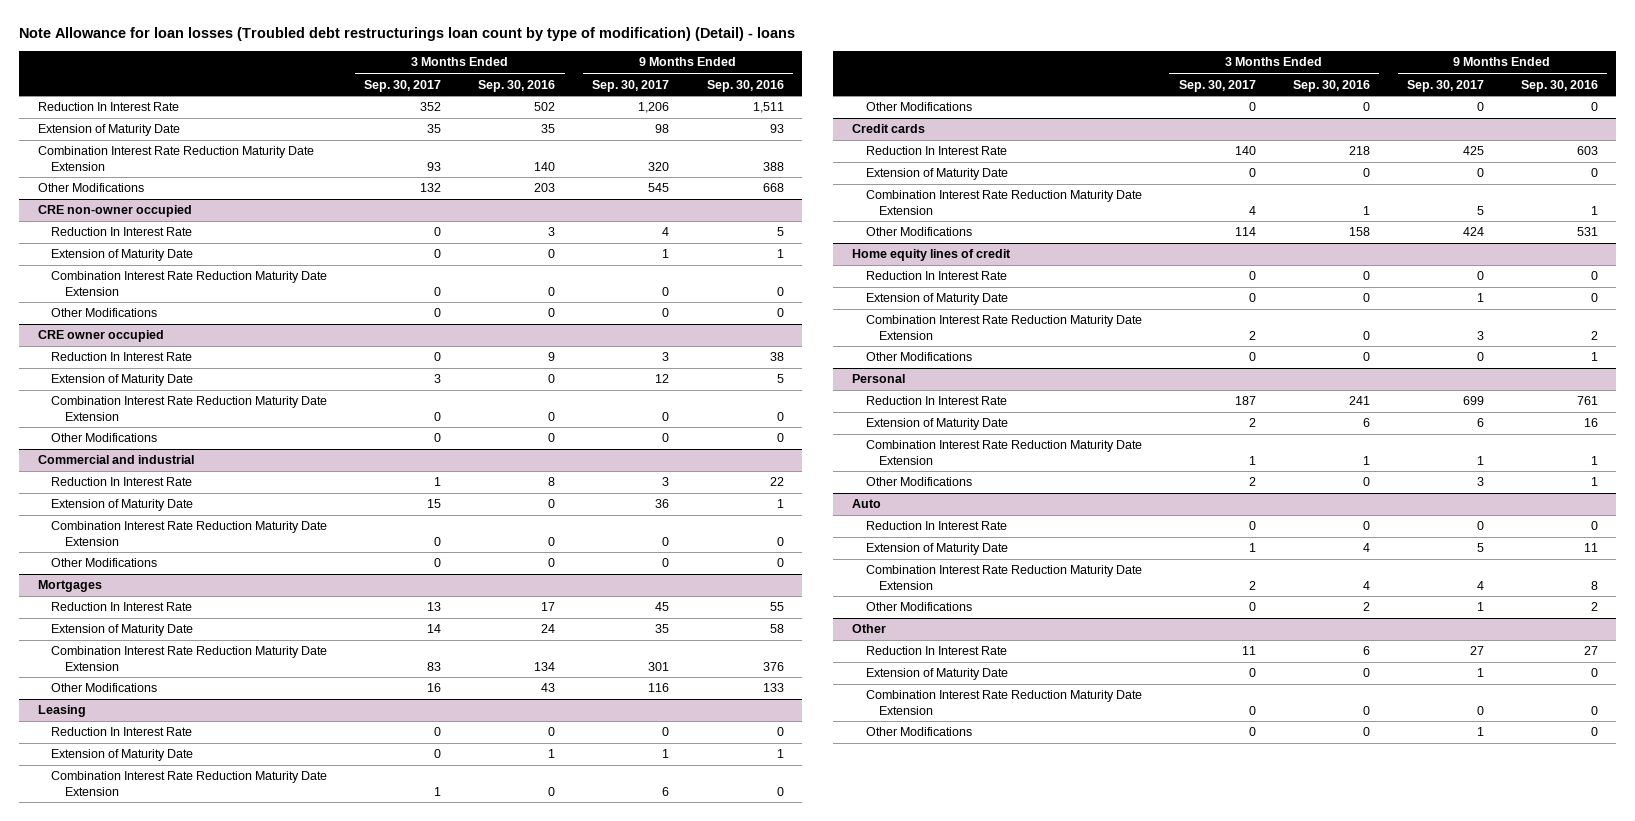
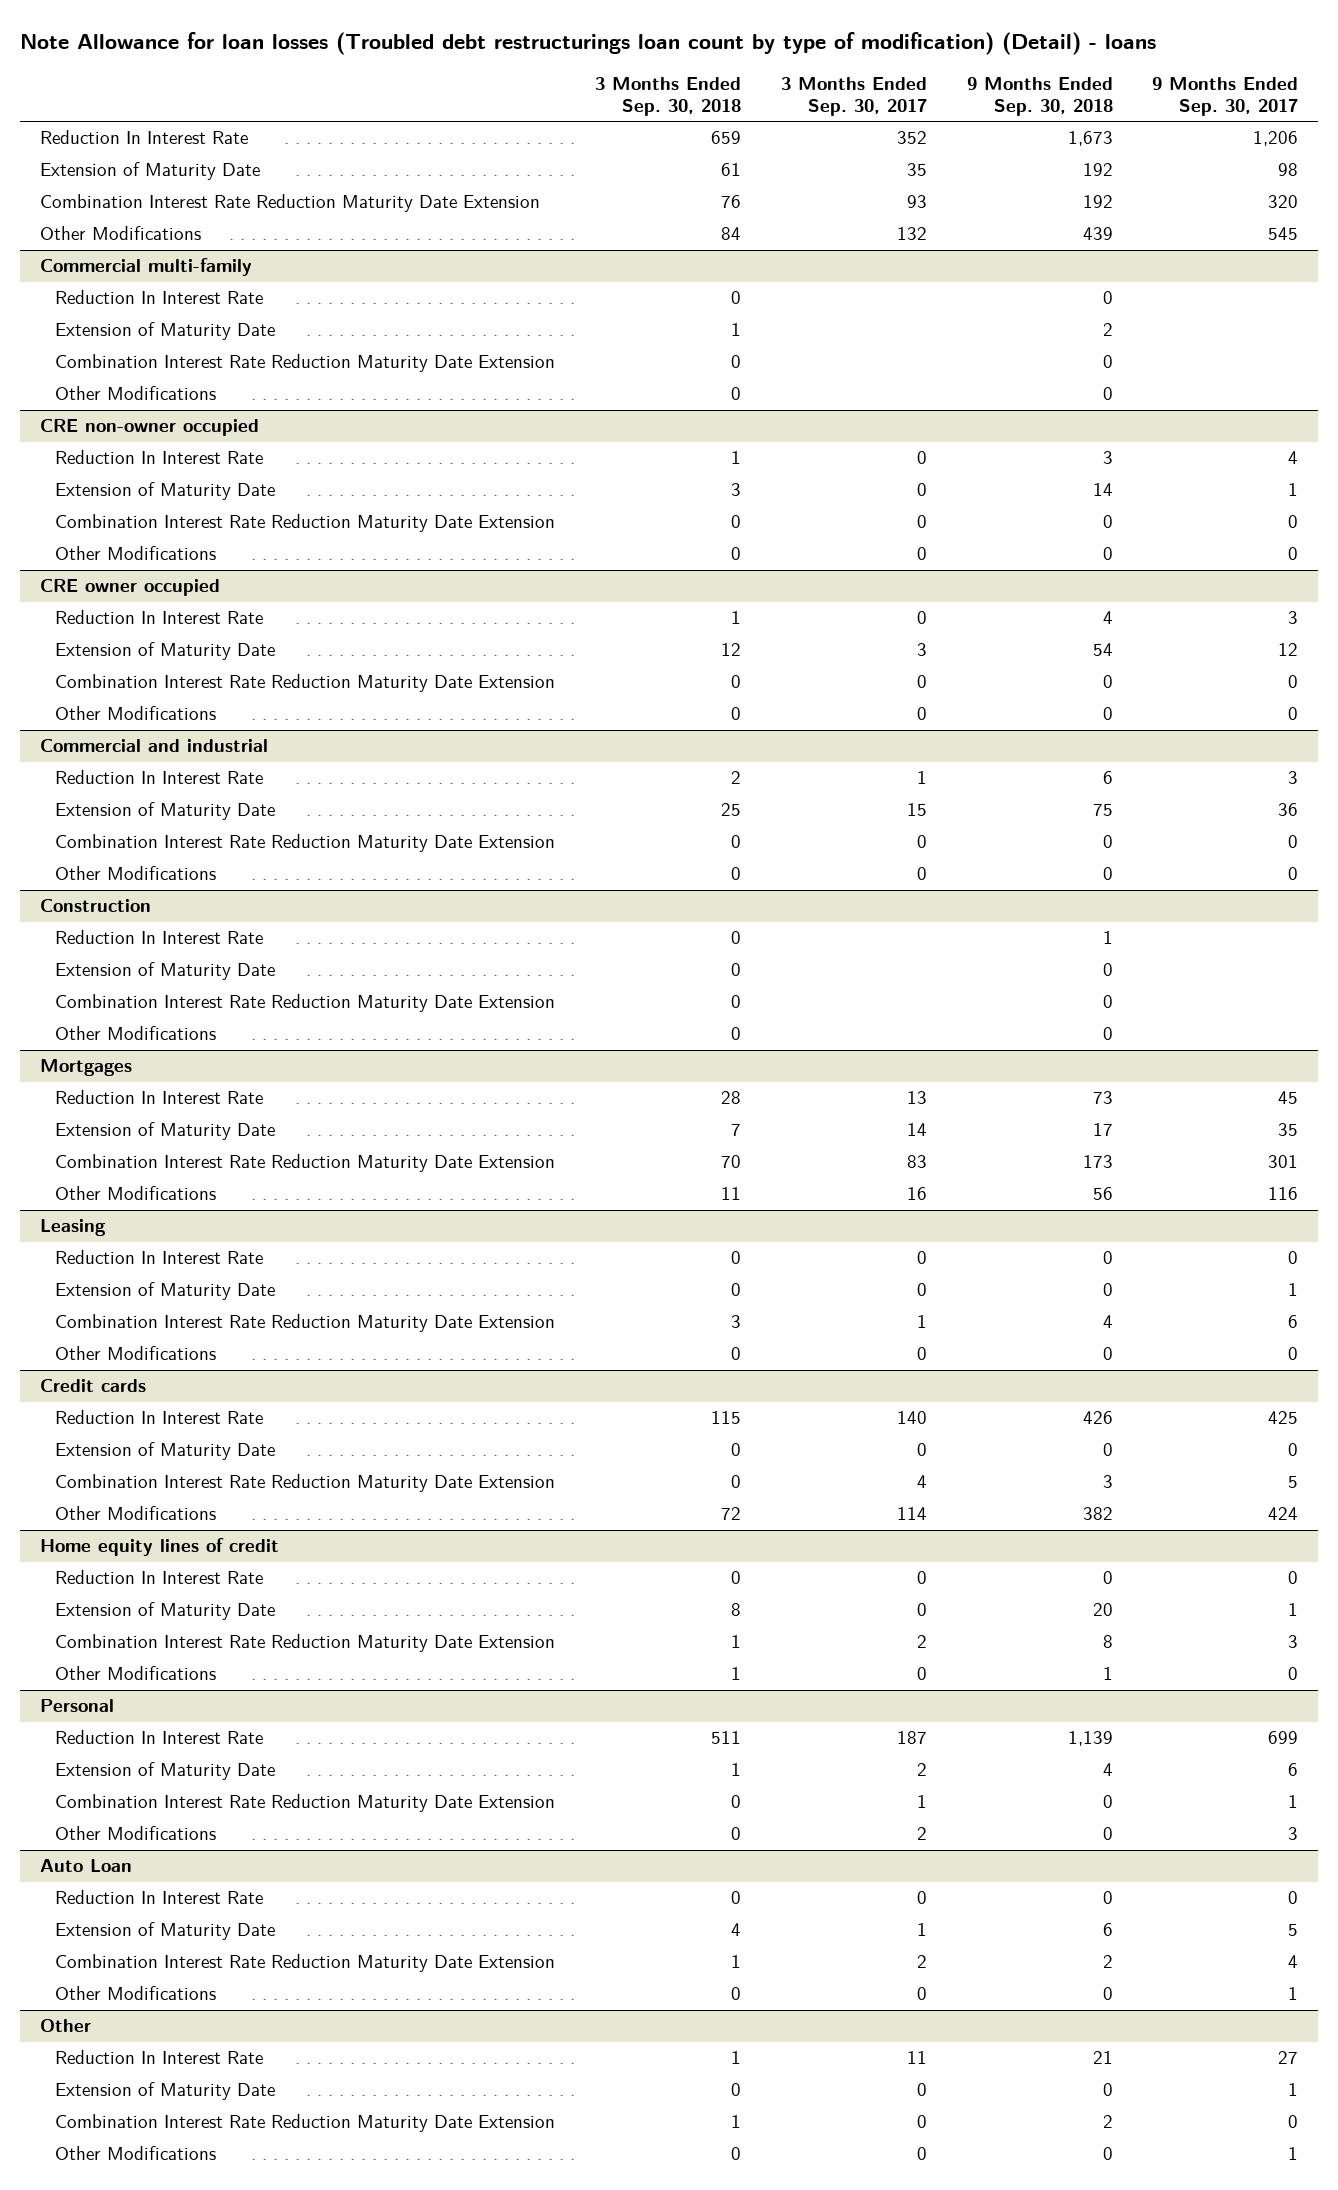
[478,79,556,92] Sep. 30, 2016 -> none
[706,79,784,92] Sep. 30, 2016 -> none
none -> [595,76,742,117] 3 Months Ended Sep. 30, 2018
none -> [966,76,1113,117] 9 Months Ended Sep. 30, 2018
none -> [39,258,252,277] Commercial multi-family
none -> [55,290,264,305] Reduction In Interest Rate
none -> [55,322,276,341] Extension of Maturity Date
none -> [55,354,556,373] Combination Interest Rate Reduction Maturity Date Extension
none -> [55,386,217,401] Other Modifications
none -> [39,899,151,913] Construction
none -> [55,930,264,945] Reduction In Interest Rate
none -> [55,962,276,981] Extension of Maturity Date
none -> [55,994,556,1013] Combination Interest Rate Reduction Maturity Date Extension
none -> [55,1026,217,1041] Other Modifications
[851,499,881,509] Auto -> [39,1859,132,1873] Auto Loan

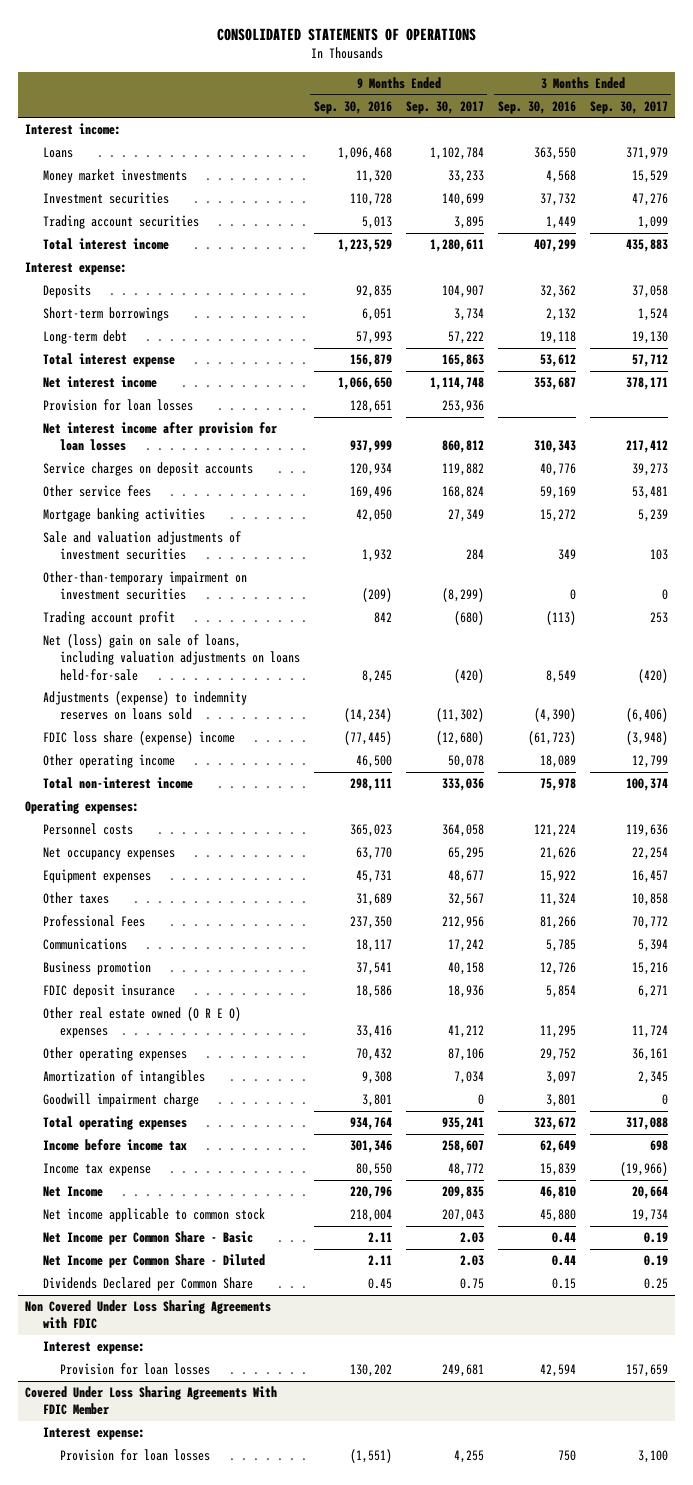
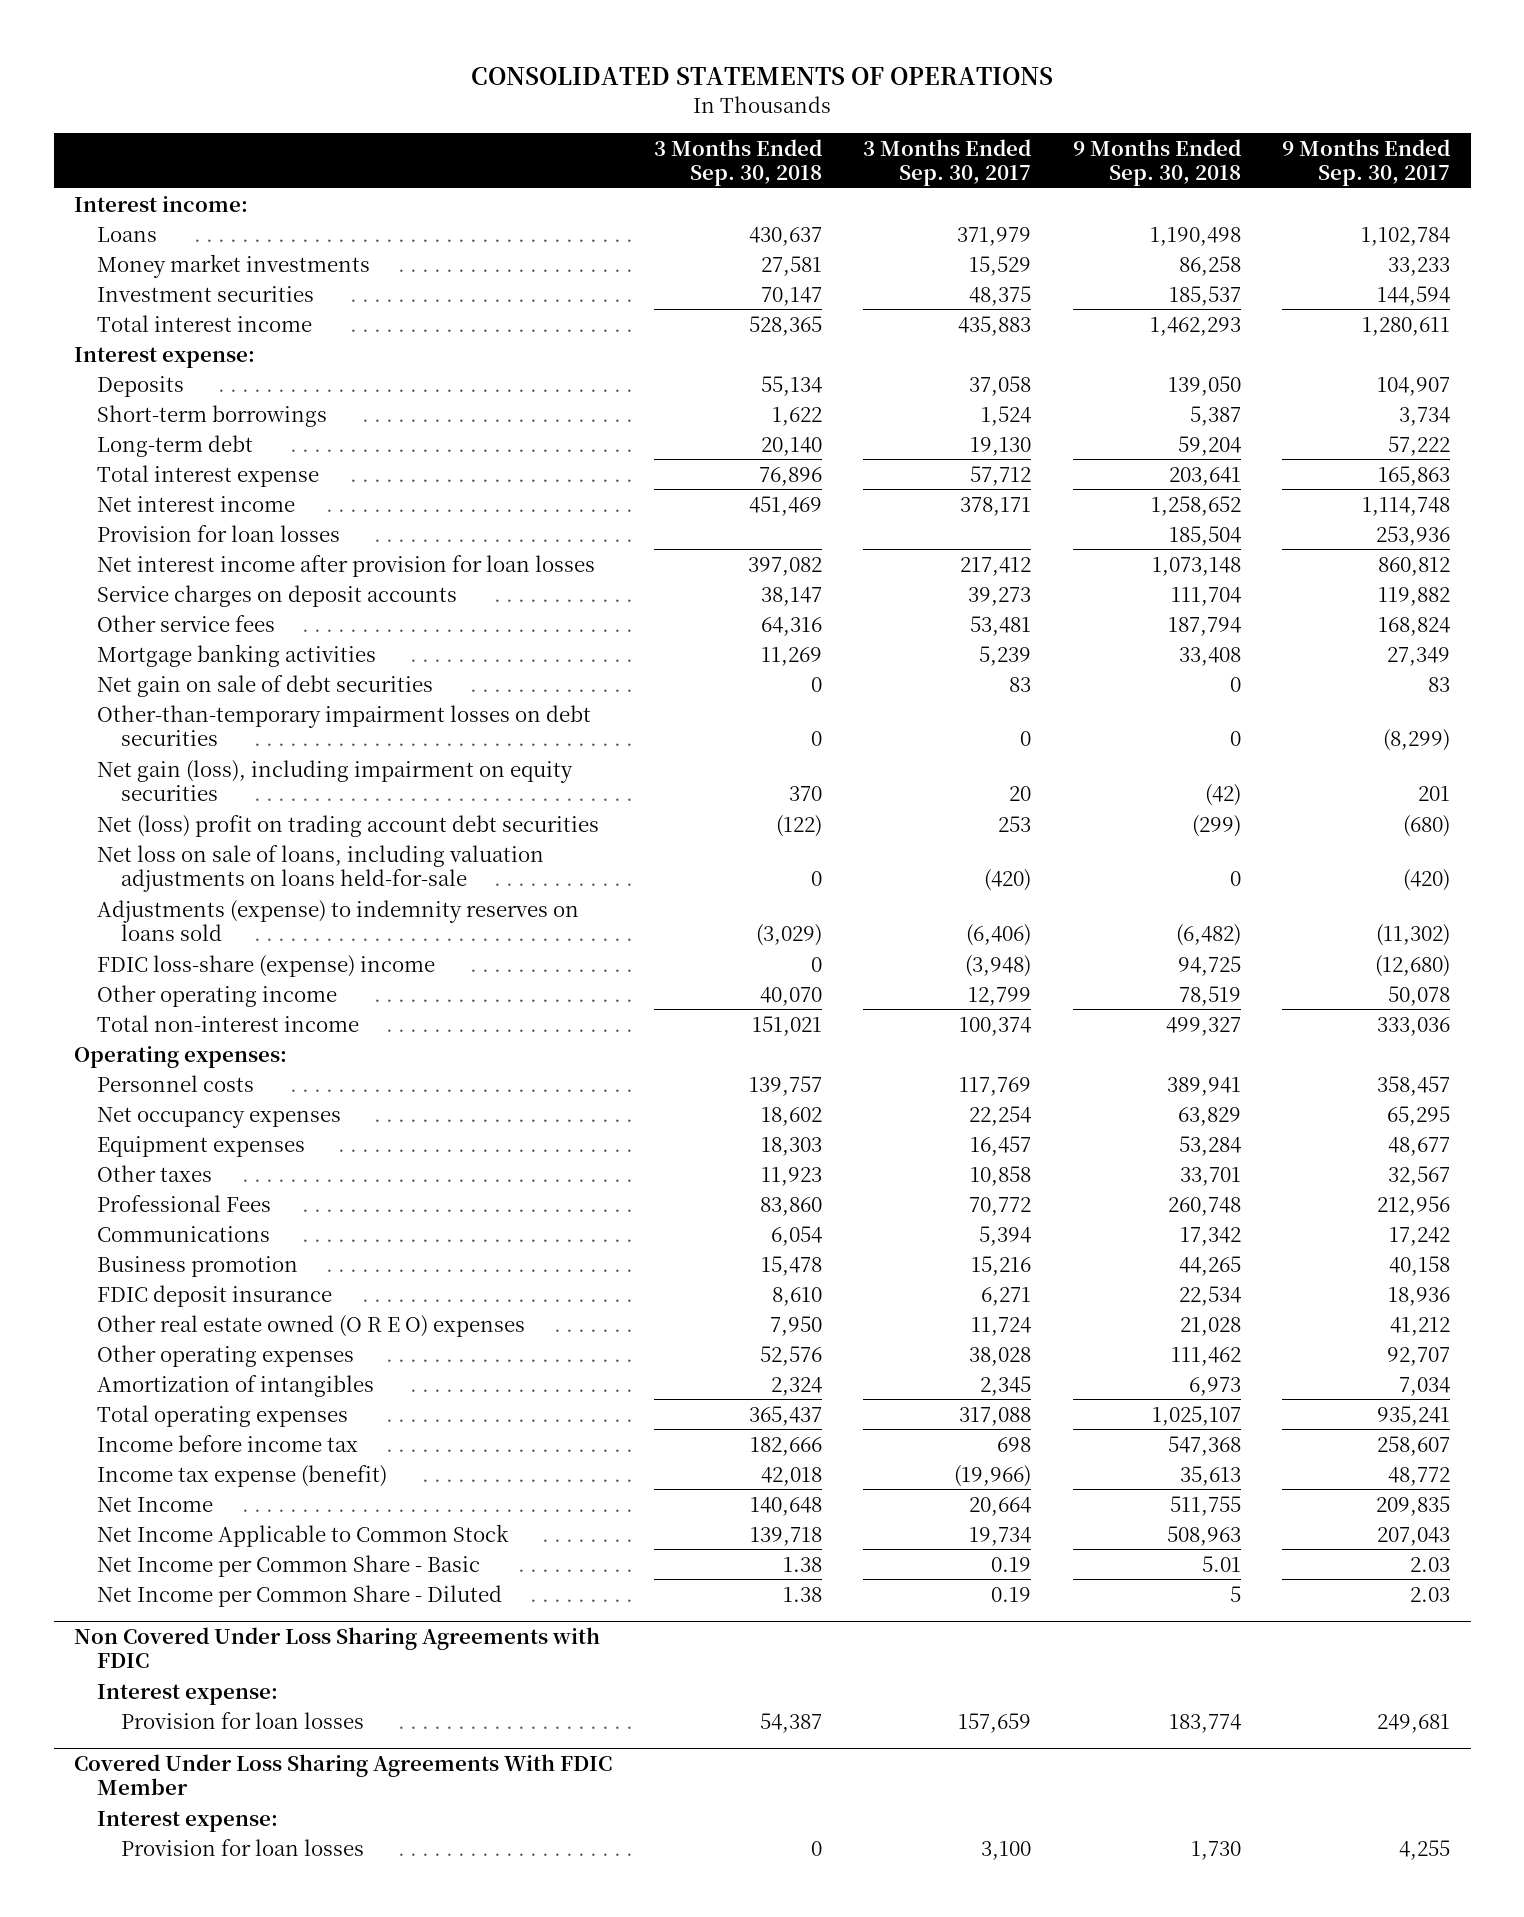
[313,100,392,114] Sep. 30, 2016 -> none
[497,100,576,114] Sep. 30, 2016 -> none
none -> [653,139,822,187] 3 Months Ended Sep. 30, 2018
none -> [1072,139,1241,187] 9 Months Ended Sep. 30, 2018
[42,215,199,230] Trading account securities -> none
[441,193,484,207] 140,699 -> [1376,285,1450,306] 144,594
[631,193,668,207] 47,276 -> [969,285,1032,306] 48,375
[42,531,241,561] Sale and valuation adjustments of investment securities -> none
none -> [97,674,434,697] Net gain on sale of debt securities
[42,571,247,601] Other-than-temporary impairment on investment securities -> [97,704,592,746] Other-than-temporary impairment losses on debt securities
none -> [97,759,574,801] Net gain (loss), including impairment on equity securities
[42,611,175,626] Trading account profit -> [97,814,600,837] Net (loss) profit on trading account debt securities
[42,634,300,681] Net (loss) gain on sale of loans, including valuation adjustments on loans held-for-sale -> [97,844,545,892] Net loss on sale of loans, including valuation adjustments on loans held-for-sale
[42,731,235,746] FDIC loss share (expense) income -> [97,954,436,977] FDIC loss-share (expense) income
[441,824,484,838] 364,058 -> [1376,1075,1450,1096] 358,457
[625,824,668,838] 119,636 -> [959,1076,1032,1096] 117,769
[447,1048,484,1062] 87,106 -> [1386,1346,1450,1366] 92,707
[631,1048,668,1062] 36,161 -> [969,1346,1032,1366] 38,028
[42,1093,199,1108] Goodwill impairment charge -> none
[42,1163,151,1177] Income tax expense -> [97,1464,388,1487] Income tax expense (benefit)
[42,1208,265,1223] Net income applicable to common stock -> [97,1523,510,1547] Net Income Applicable to Common Stock
[42,1277,253,1292] Dividends Declared per Common Share -> none

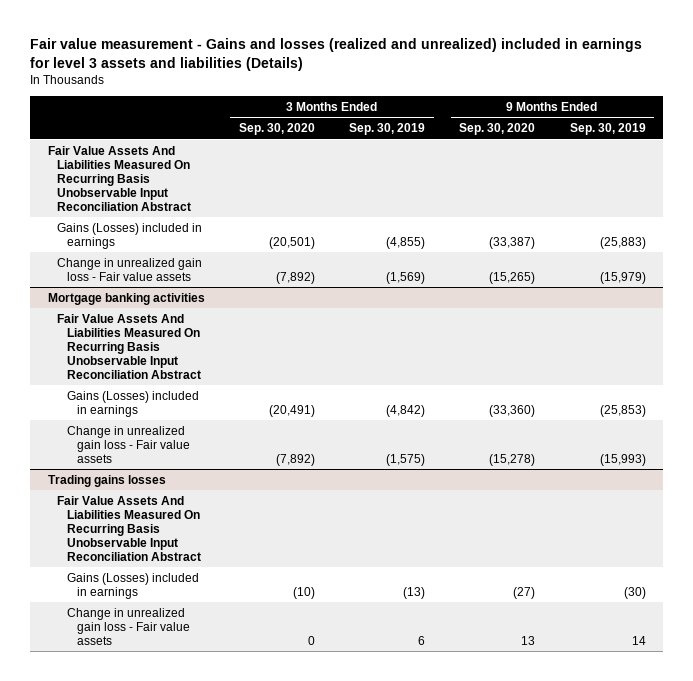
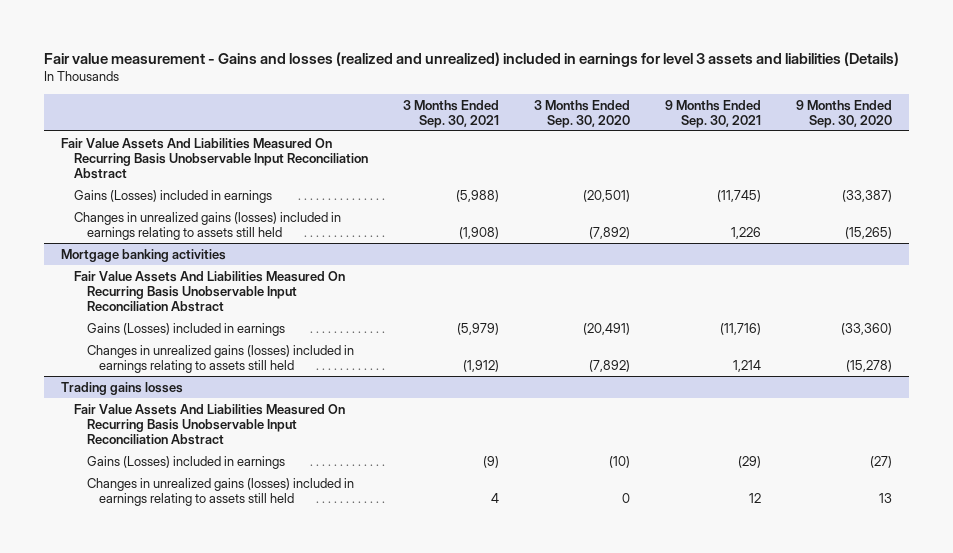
[349,123,426,136] Sep. 30, 2019 -> none
[569,123,646,136] Sep. 30, 2019 -> none
none -> [402,99,499,128] 3 Months Ended Sep. 30, 2021
none -> [664,99,761,128] 9 Months Ended Sep. 30, 2021
[57,257,203,281] Change in unrealized gain loss - Fair value assets -> [73,211,341,240] Changes in unrealized gains (losses) included in earnings relating to assets still held
[67,425,191,463] Change in unrealized gain loss - Fair value assets -> [86,344,354,373] Changes in unrealized gains (losses) included in earnings relating to assets still held
[67,607,191,645] Change in unrealized gain loss - Fair value assets -> [86,477,354,506] Changes in unrealized gains (losses) included in earnings relating to assets still held

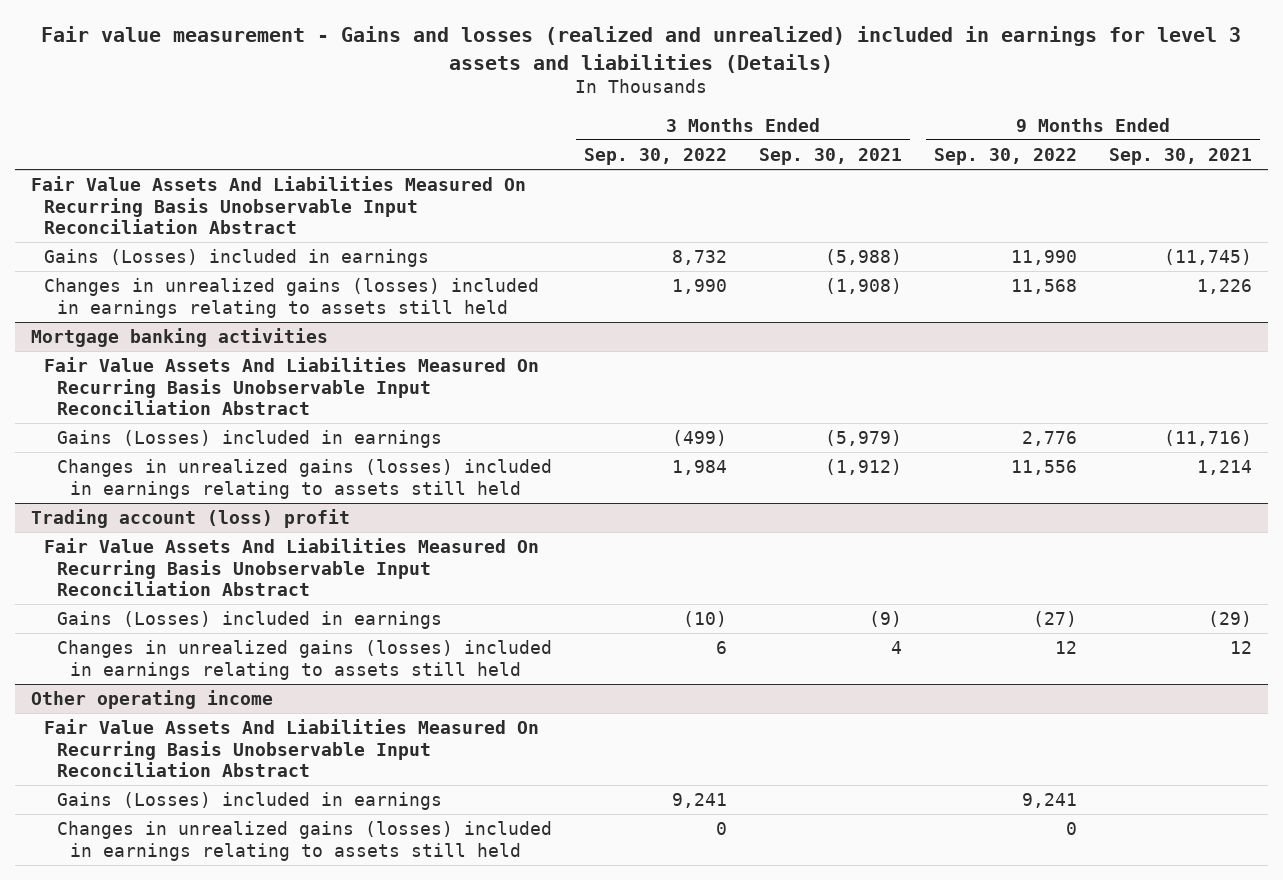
[533,99,630,128] 3 Months Ended Sep. 30, 2020 -> none
[795,99,892,128] 9 Months Ended Sep. 30, 2020 -> none
none -> [583,147,727,165] Sep. 30, 2022
none -> [933,147,1077,165] Sep. 30, 2022
[61,381,184,395] Trading gains losses -> [30,508,350,528] Trading account (loss) profit
none -> [30,689,273,709] Other operating income
none -> [43,718,539,778] Fair Value Assets And Liabilities Measured On Recurring Basis Unobservable Input Reconciliation Abstract
none -> [56,791,442,810] Gains (Losses) included in earnings
none -> [56,820,552,861] Changes in unrealized gains (losses) included in earnings relating to assets still held

